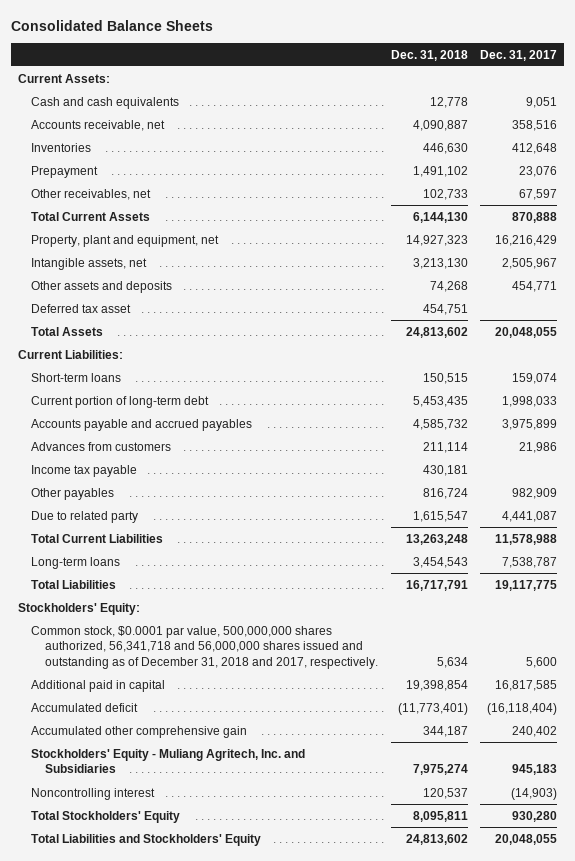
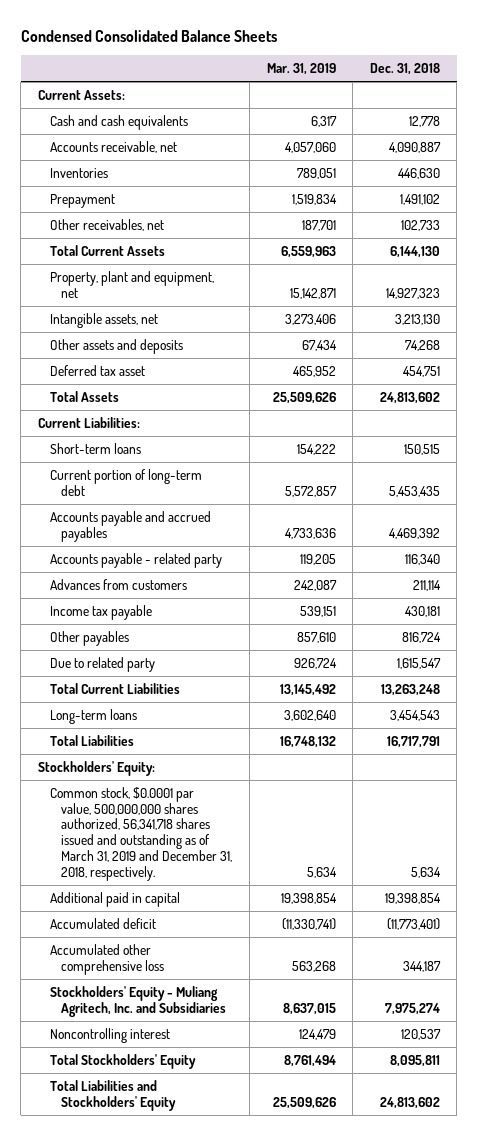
[11,19,214,31] Consolidated Balance Sheets -> [20,29,277,42] Condensed Consolidated Balance Sheets
[480,49,558,61] Dec. 31, 2017 -> none
none -> [266,63,336,76] Mar. 31, 2019
[412,418,468,430] 4,585,732 -> [388,527,440,539] 4,469,392
none -> [49,552,222,568] Accounts payable - related party
[31,625,378,669] Common stock, $0.0001 par value, 500,000,000 shares authorized, 56,341,718 and 56,000,000 shares issued and outstanding as of December 31, 2018 and 2017, respectively. -> [49,786,233,881] Common stock, $0.0001 par value, 500,000,000 shares authorized, 56,341,718 shares issued and outstanding as of March 31, 2019 and December 31, 2018, respectively.
[31,725,248,738] Accumulated other comprehensive gain -> [49,943,165,975] Accumulated other comprehensive loss

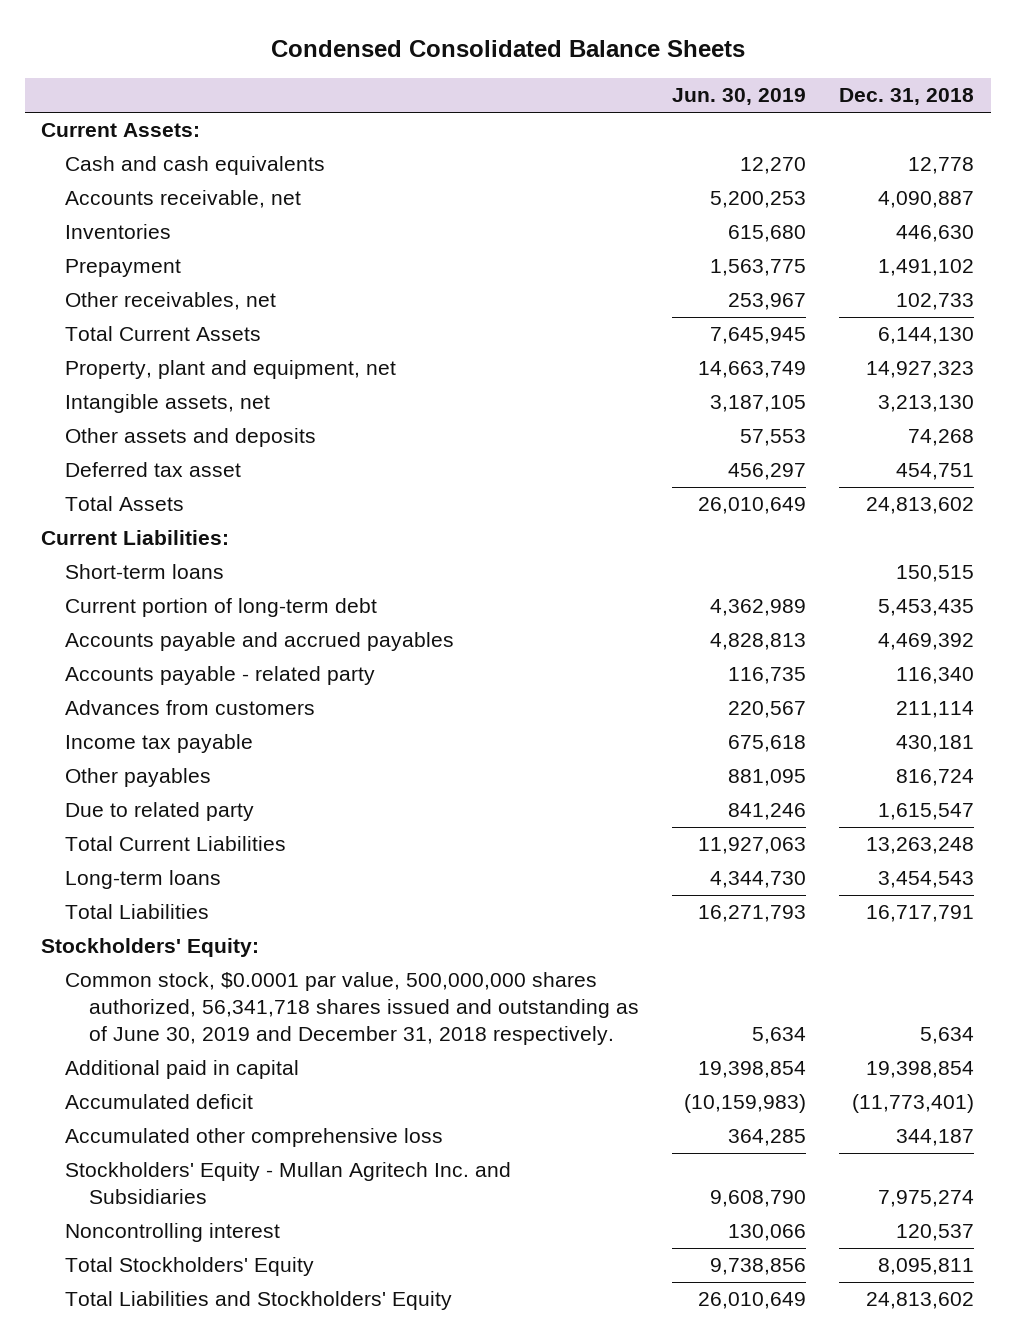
[266,63,336,76] Mar. 31, 2019 -> none
none -> [672,88,807,106] Jun. 30, 2019
[49,786,233,881] Common stock, $0.0001 par value, 500,000,000 shares authorized, 56,341,718 shares issued and outstanding as of March 31, 2019 and December 31, 2018, respectively. -> [65,972,640,1046] Common stock, $0.0001 par value, 500,000,000 shares authorized, 56,341,718 shares issued and outstanding as of June 30, 2019 and December 31, 2018 respectively.
[49,985,227,1017] Stockholders' Equity - Muliang Agritech, Inc. and Subsidiaries -> [65,1162,512,1205] Stockholders' Equity - Mullan Agritech Inc. and Subsidiaries

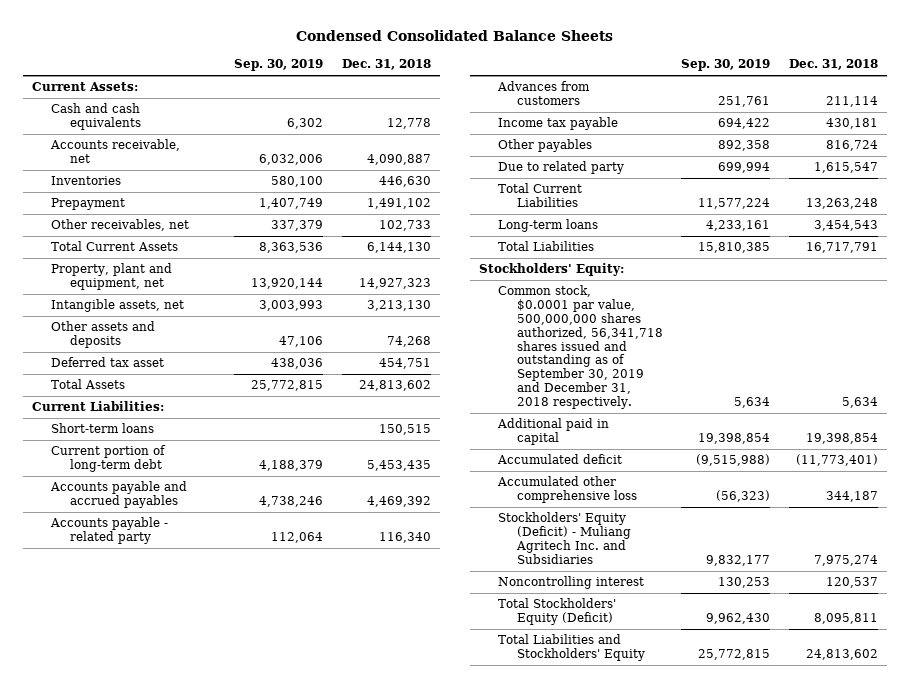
[672,88,807,106] Jun. 30, 2019 -> none
none -> [234,59,324,72] Sep. 30, 2019
[65,972,640,1046] Common stock, $0.0001 par value, 500,000,000 shares authorized, 56,341,718 shares issued and outstanding as of June 30, 2019 and December 31, 2018 respectively. -> [497,285,663,409] Common stock, $0.0001 par value, 500,000,000 shares authorized, 56,341,718 shares issued and outstanding as of September 30, 2019 and December 31, 2018 respectively.
[65,1162,512,1205] Stockholders' Equity - Mullan Agritech Inc. and Subsidiaries -> [497,512,631,564] Stockholders' Equity (Deficit) - Muliang Agritech Inc. and Subsidiaries
[65,1257,315,1277] Total Stockholders' Equity -> [497,598,616,626] Total Stockholders' Equity (Deficit)

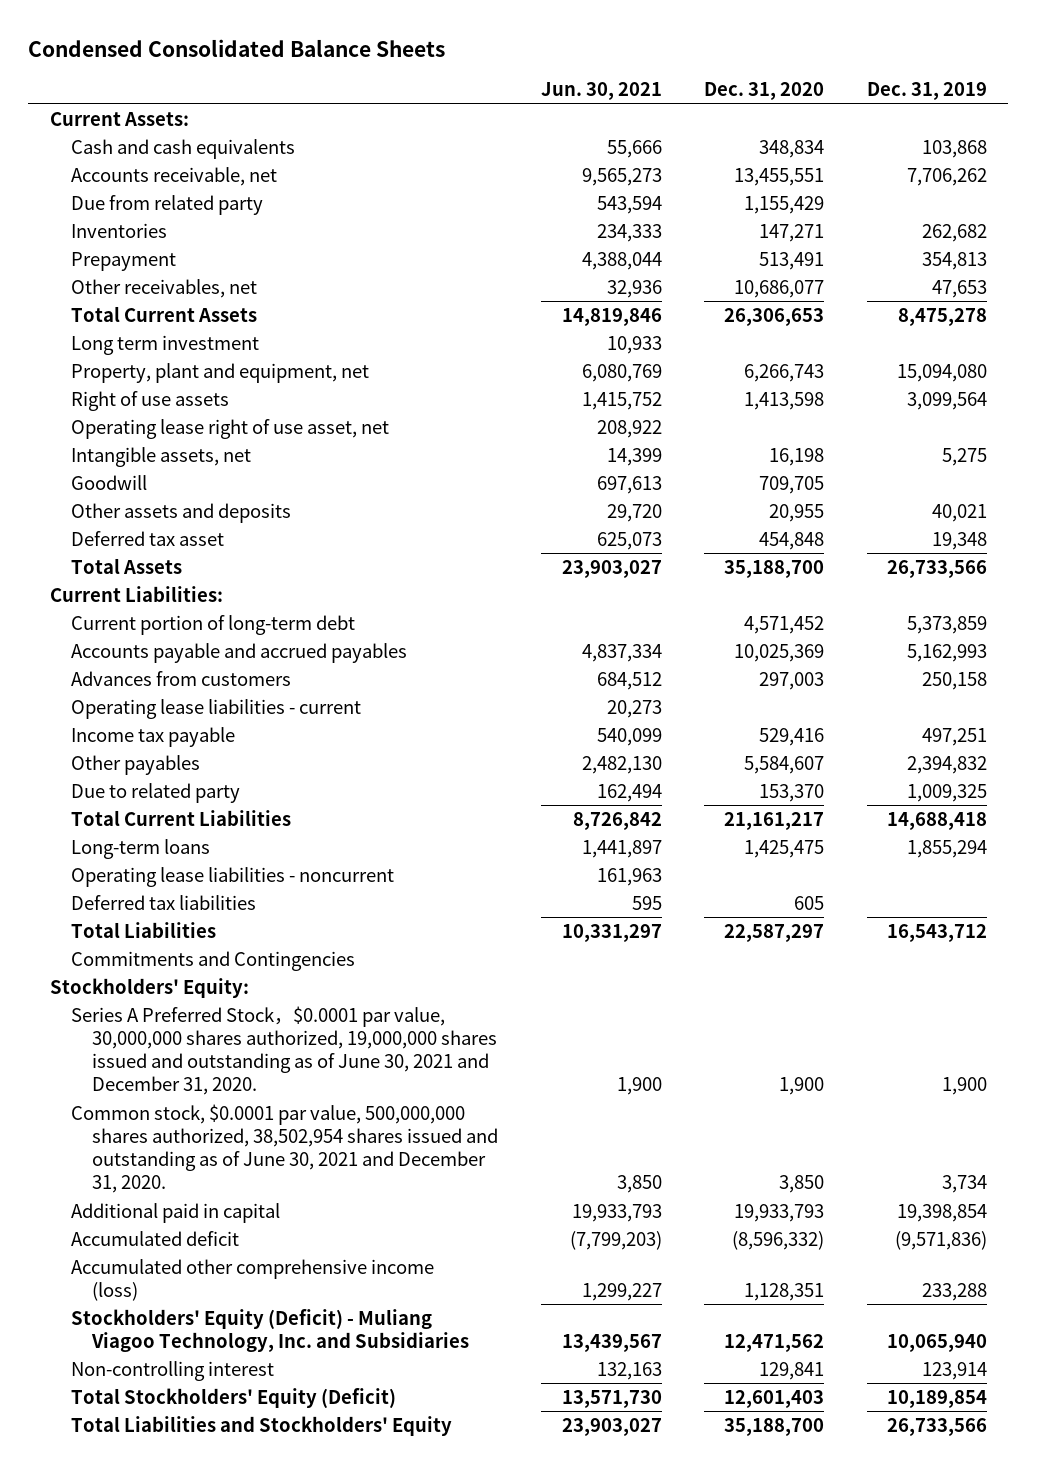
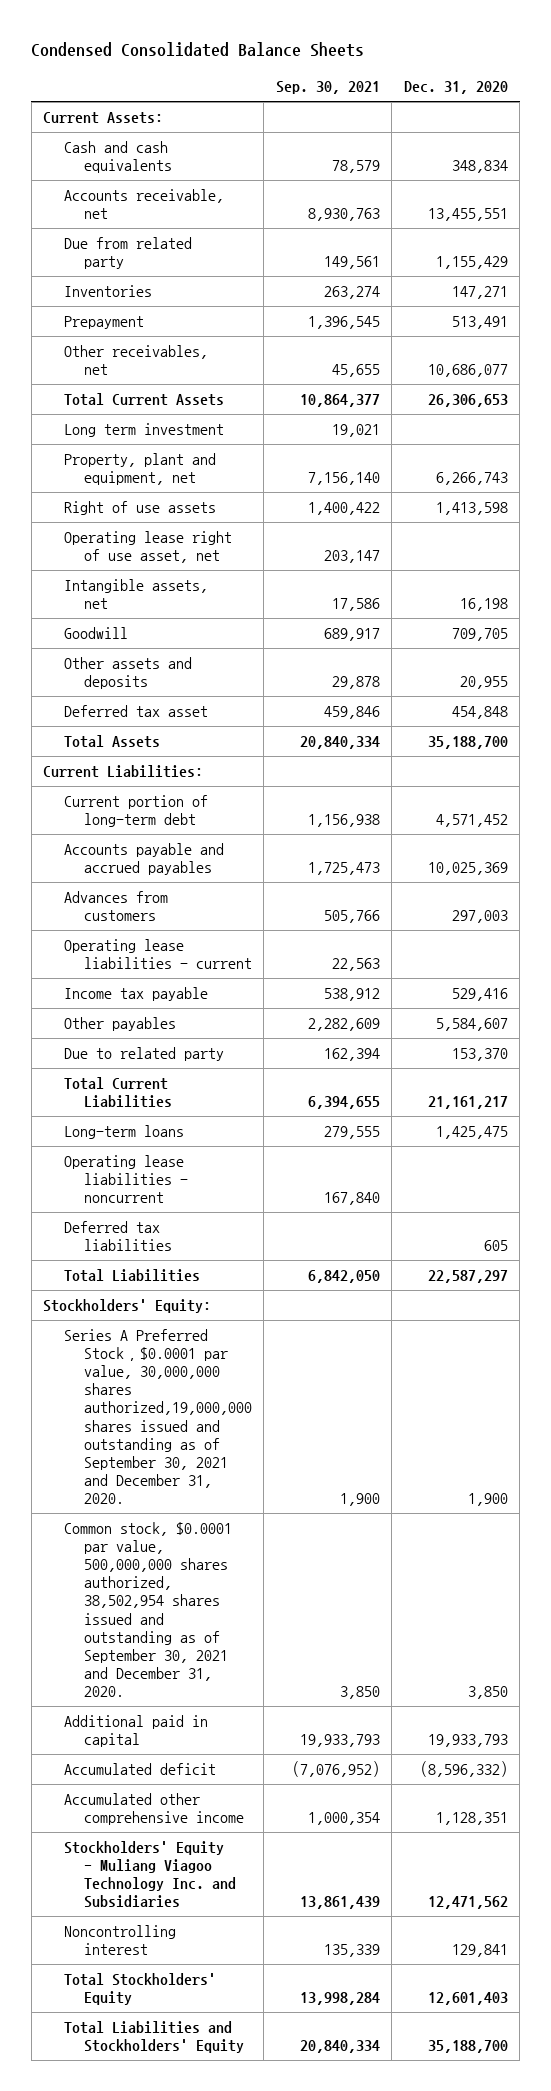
[540,82,662,101] Jun. 30, 2021 -> none
[866,82,987,101] Dec. 31, 2019 -> none
none -> [275,81,380,95] Sep. 30, 2021
[70,950,355,971] Commitments and Contingencies -> none
[70,1005,498,1096] Series A Preferred Stock，$0.0001 par value, 30,000,000 shares authorized, 19,000,000 shares issued and outstanding as of June 30, 2021 and December 31, 2020. -> [63,1329,253,1504] Series A Preferred Stock，$0.0001 par value, 30,000,000 shares authorized,19,000,000 shares issued and outstanding as of September 30, 2021 and December 31, 2020.
[70,1103,499,1194] Common stock, $0.0001 par value, 500,000,000 shares authorized, 38,502,954 shares issued and outstanding as of June 30, 2021 and December 31, 2020. -> [63,1522,232,1697] Common stock, $0.0001 par value, 500,000,000 shares authorized, 38,502,954 shares issued and outstanding as of September 30, 2021 and December 31, 2020.
[70,1258,434,1301] Accumulated other comprehensive income (loss) -> [63,1793,245,1826] Accumulated other comprehensive income
[70,1308,470,1352] Stockholders' Equity (Deficit) - Muliang Viagoo Technology, Inc. and Subsidiaries -> [63,1841,237,1909] Stockholders' Equity - Muliang Viagoo Technology Inc. and Subsidiaries
[70,1360,274,1381] Non-controlling interest -> [63,1925,176,1956] Noncontrolling interest
[70,1387,396,1408] Total Stockholders' Equity (Deficit) -> [63,1973,216,2006] Total Stockholders' Equity

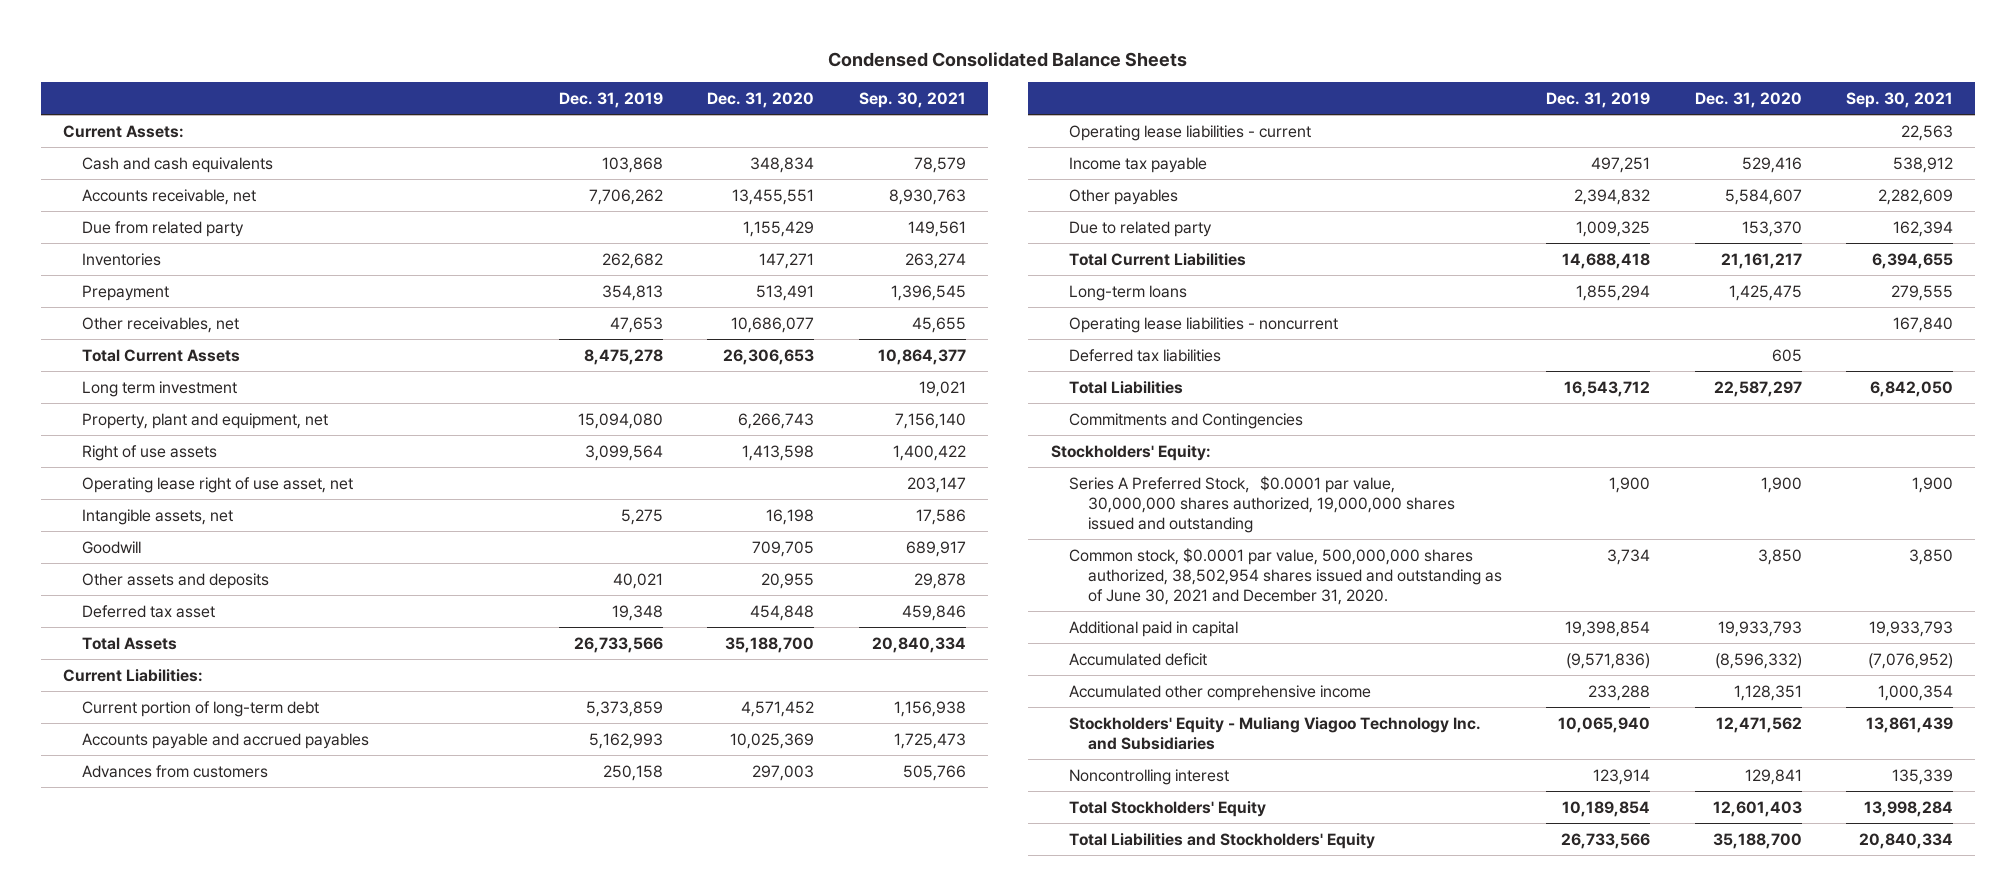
none -> [558,91,663,108] Dec. 31, 2019
none -> [1069,412,1304,429] Commitments and Contingencies
[63,1329,253,1504] Series A Preferred Stock，$0.0001 par value, 30,000,000 shares authorized,19,000,000 shares issued and outstanding as of September 30, 2021 and December 31, 2020. -> [1069,475,1456,533] Series A Preferred Stock，$0.0001 par value, 30,000,000 shares authorized, 19,000,000 shares issued and outstanding
[63,1522,232,1697] Common stock, $0.0001 par value, 500,000,000 shares authorized, 38,502,954 shares issued and outstanding as of September 30, 2021 and December 31, 2020. -> [1069,547,1503,605] Common stock, $0.0001 par value, 500,000,000 shares authorized, 38,502,954 shares issued and outstanding as of June 30, 2021 and December 31, 2020.

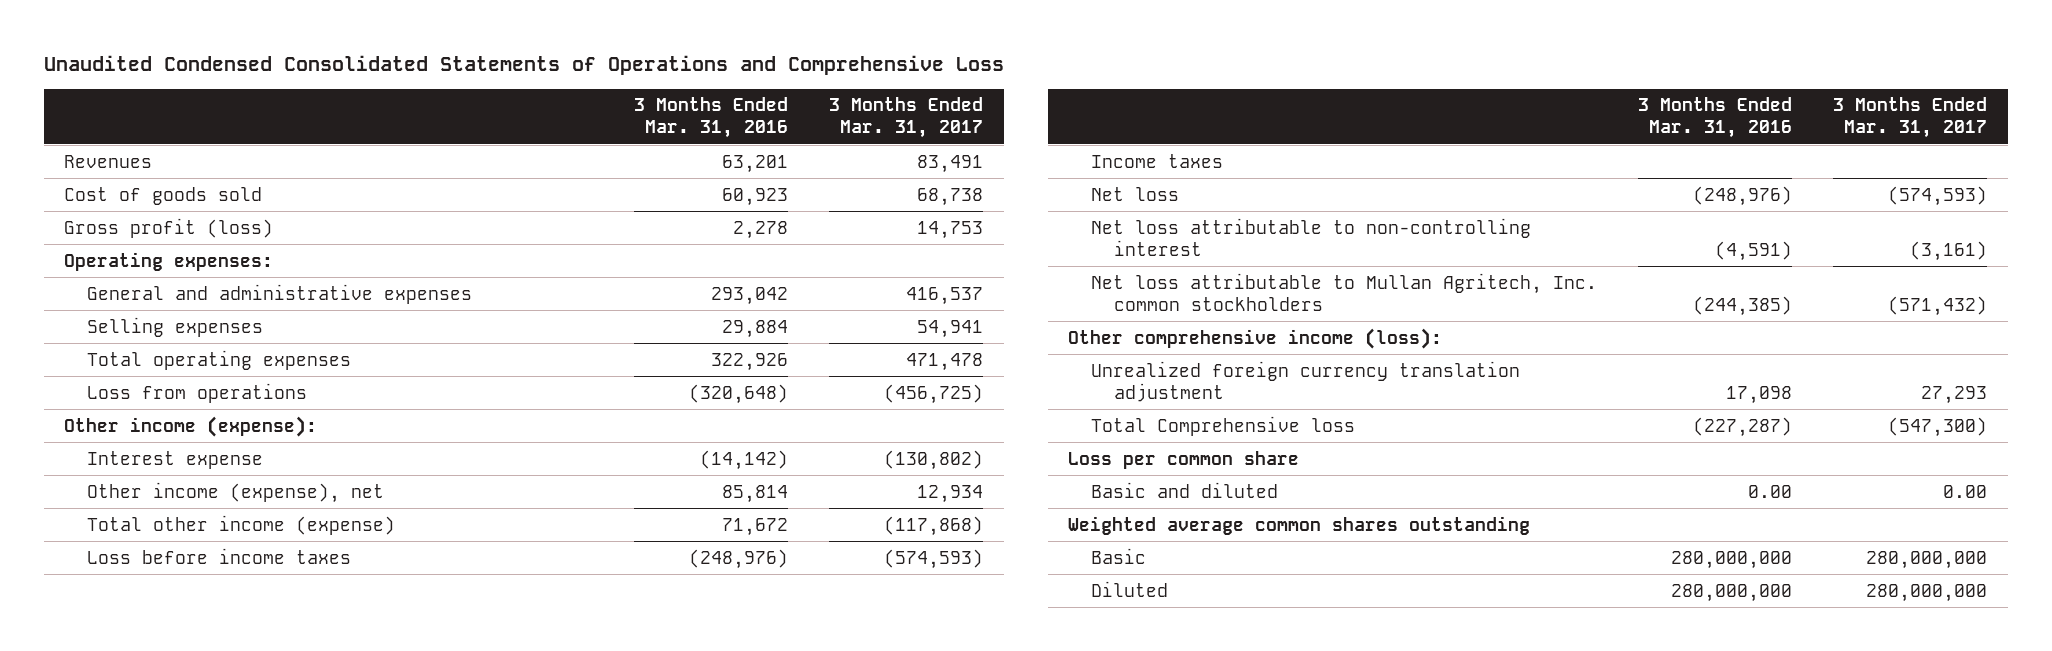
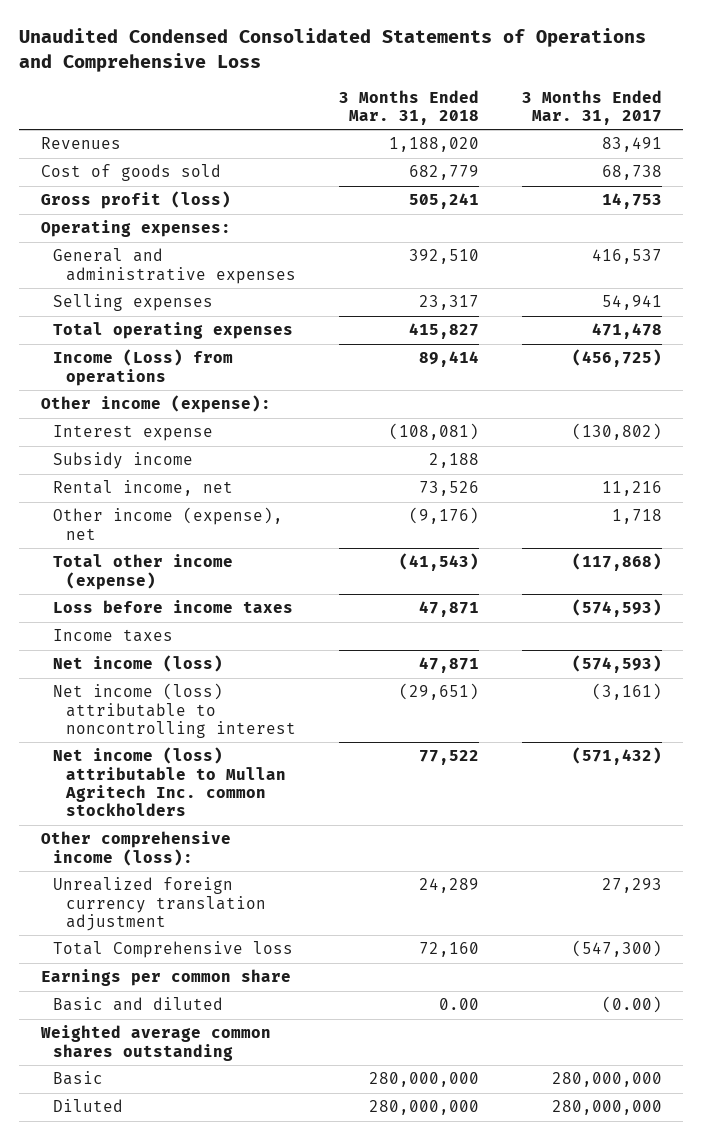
[634,97,789,139] 3 Months Ended Mar. 31, 2016 -> none
none -> [339,89,480,125] 3 Months Ended Mar. 31, 2018
[87,382,308,403] Loss from operations -> [53,349,234,386] Income (Loss) from operations
none -> [53,452,194,470] Subsidy income
none -> [53,480,234,497] Rental income, net
[917,484,984,503] 12,934 -> [611,509,662,525] 1,718
[1090,186,1179,201] Net loss -> [53,655,224,673] Net income (loss)
[1090,217,1531,256] Net loss attributable to non-controlling interest -> [53,683,297,738] Net income (loss) attributable to noncontrolling interest
[1090,272,1597,311] Net loss attributable to Mullan Agritech, Inc. common stockholders -> [53,747,287,817] Net income (loss) attributable to Mullan Agritech Inc. common stockholders
[1068,450,1300,469] Loss per common share -> [40,969,291,987] Earnings per common share
[1943,484,1988,498] 0.00 -> [601,996,662,1014] (0.00)

